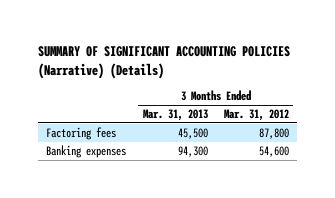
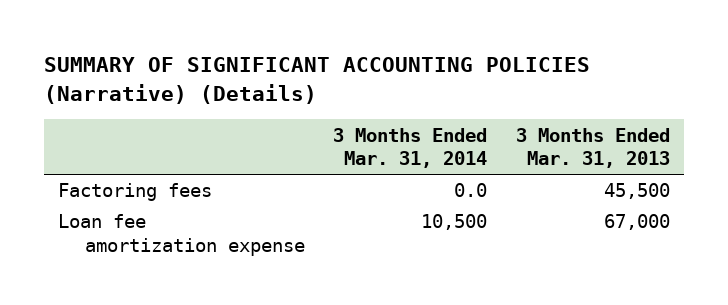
[224,109,290,122] Mar. 31, 2012 -> none
none -> [333,127,488,169] 3 Months Ended Mar. 31, 2014
[46,145,127,159] Banking expenses -> none
none -> [58,214,305,257] Loan fee amortization expense

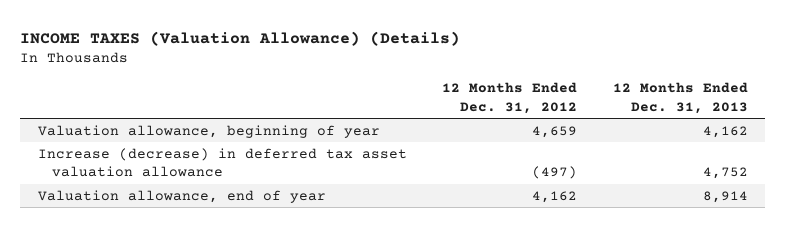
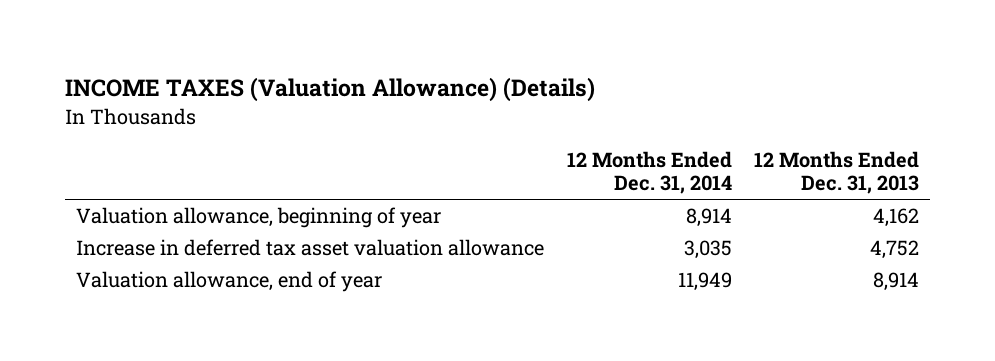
[442,82,578,114] 12 Months Ended Dec. 31, 2012 -> none
none -> [566,151,732,195] 12 Months Ended Dec. 31, 2014
[38,147,408,178] Increase (decrease) in deferred tax asset valuation allowance -> [76,239,545,257] Increase in deferred tax asset valuation allowance

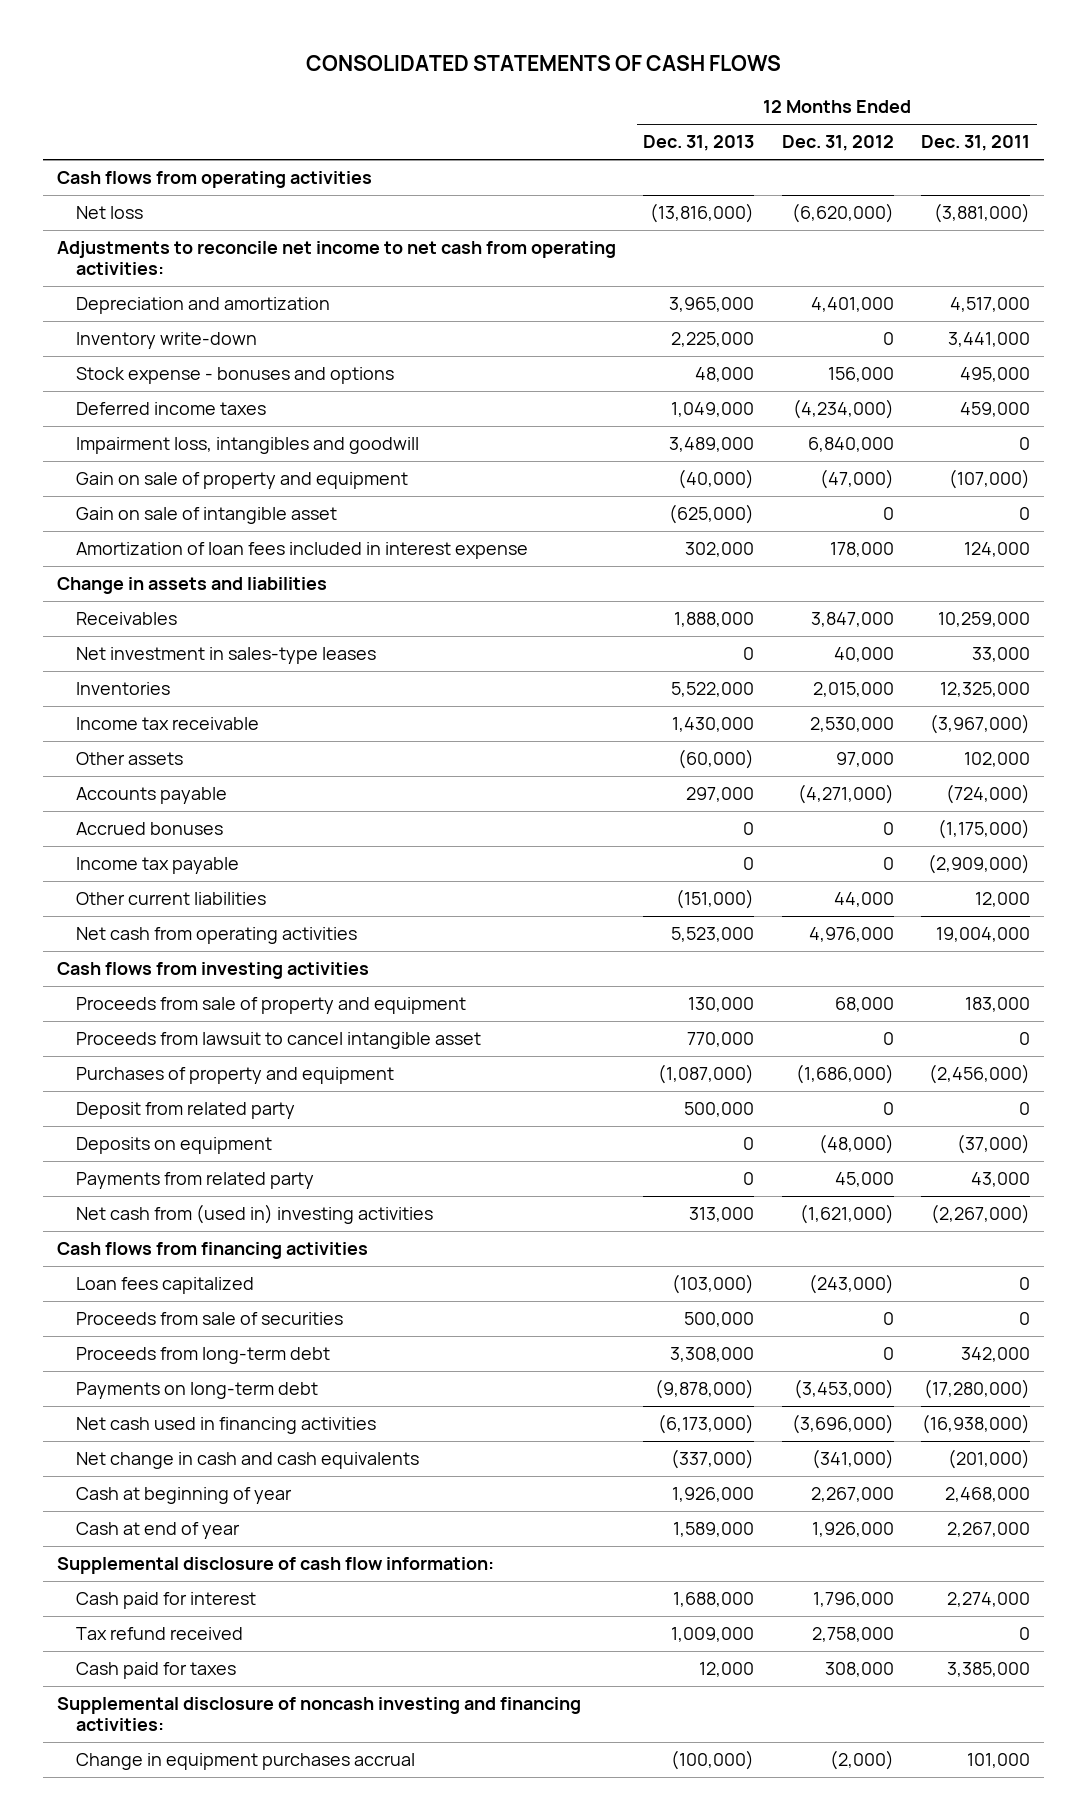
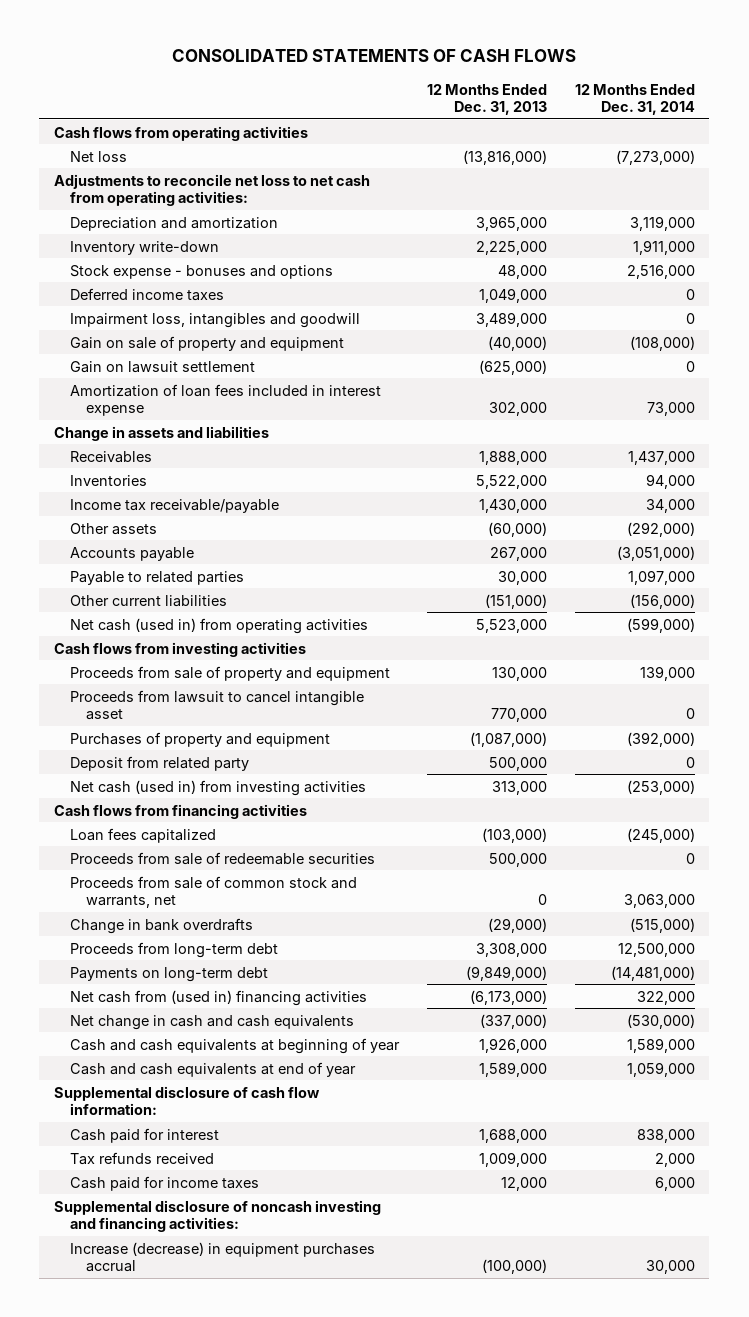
[781,135,894,152] Dec. 31, 2012 -> none
[921,135,1031,152] Dec. 31, 2011 -> none
none -> [575,83,696,115] 12 Months Ended Dec. 31, 2014
[56,241,616,276] Adjustments to reconcile net income to net cash from operating activities: -> [53,173,370,206] Adjustments to reconcile net loss to net cash from operating activities:
[76,507,338,525] Gain on sale of intangible asset -> [69,360,255,373] Gain on lawsuit settlement
[76,647,377,665] Net investment in sales-type leases -> none
[76,717,260,731] Income tax receivable -> [69,498,279,513] Income tax receivable/payable
[76,822,224,836] Accrued bonuses -> none
[76,857,240,875] Income tax payable -> none
[686,787,755,803] 297,000 -> [490,546,548,561] 267,000
none -> [69,570,244,585] Payable to related parties
[76,927,358,945] Net cash from operating activities -> [69,617,368,634] Net cash (used in) from operating activities
[76,1137,273,1155] Deposits on equipment -> none
[76,1172,315,1190] Payments from related party -> none
[76,1204,434,1225] Net cash from (used in) investing activities -> [69,779,366,796] Net cash (used in) from investing activities
[76,1312,344,1326] Proceeds from sale of securities -> [69,851,375,865] Proceeds from sale of redeemable securities
none -> [69,875,357,908] Proceeds from sale of common stock and warrants, net
none -> [69,917,253,934] Change in bank overdrafts
[655,1379,755,1400] (9,878,000) -> [466,965,548,981] (9,849,000)
[76,1417,377,1435] Net cash used in financing activities -> [69,989,367,1006] Net cash from (used in) financing activities
[76,1487,293,1505] Cash at beginning of year -> [69,1037,400,1054] Cash and cash equivalents at beginning of year
[76,1522,241,1540] Cash at end of year -> [69,1061,356,1077] Cash and cash equivalents at end of year
[76,1627,244,1641] Tax refund received -> [69,1151,214,1165] Tax refunds received
[76,1662,237,1680] Cash paid for taxes -> [69,1175,259,1191] Cash paid for income taxes
[76,1753,416,1771] Change in equipment purchases accrual -> [69,1241,375,1272] Increase (decrease) in equipment purchases accrual

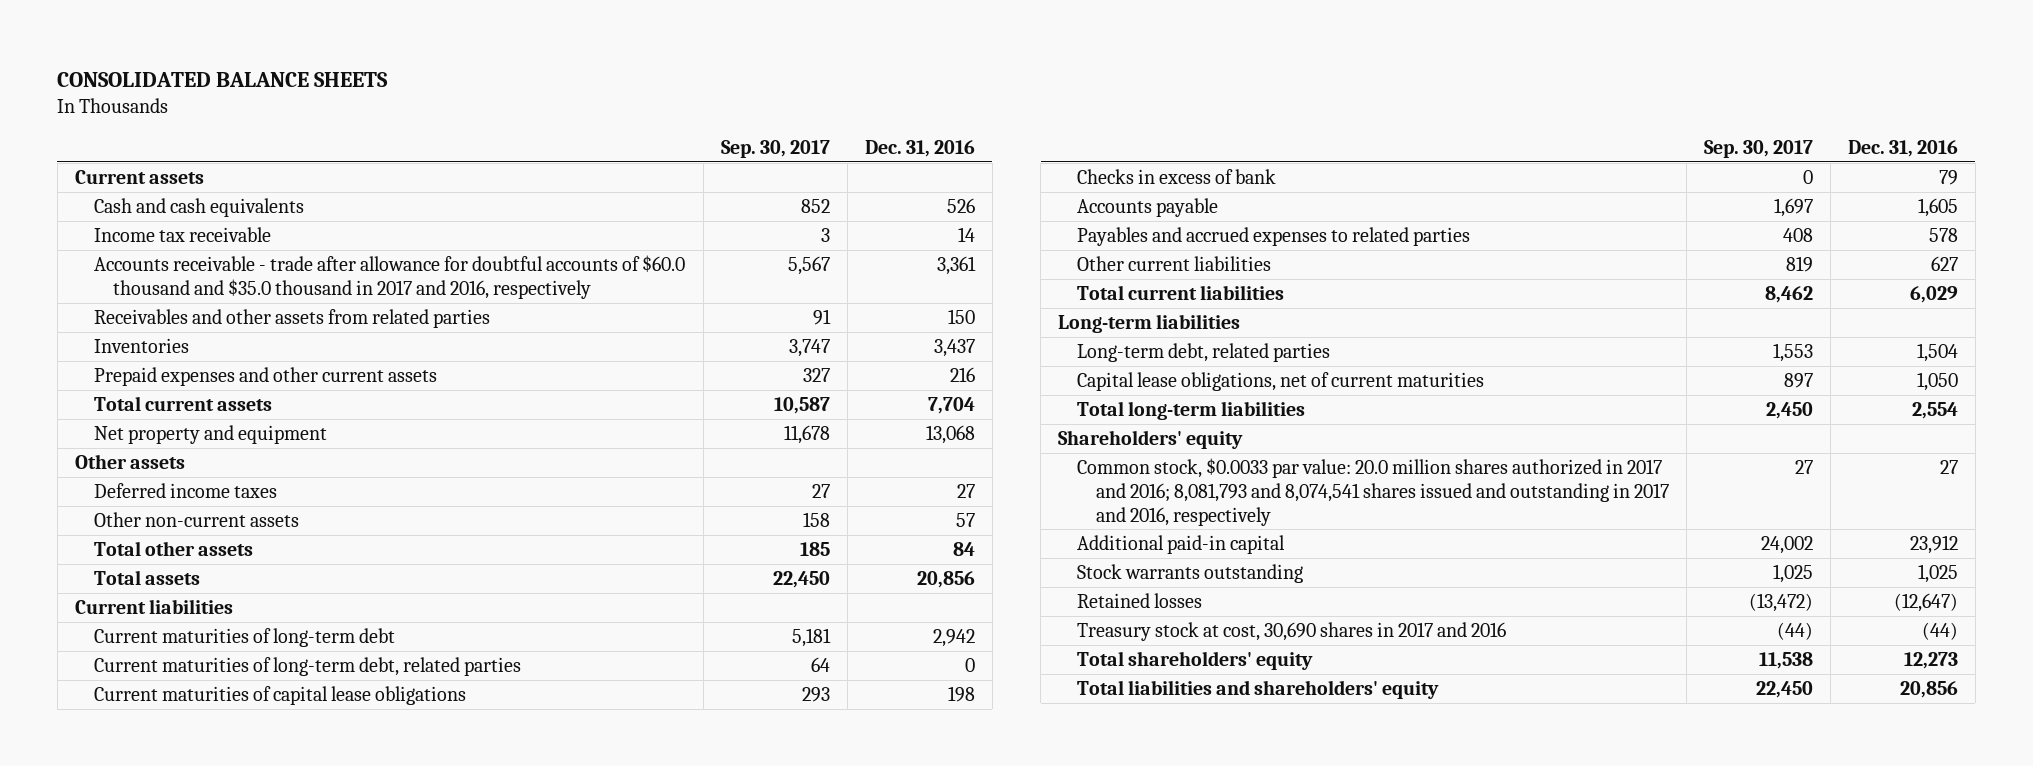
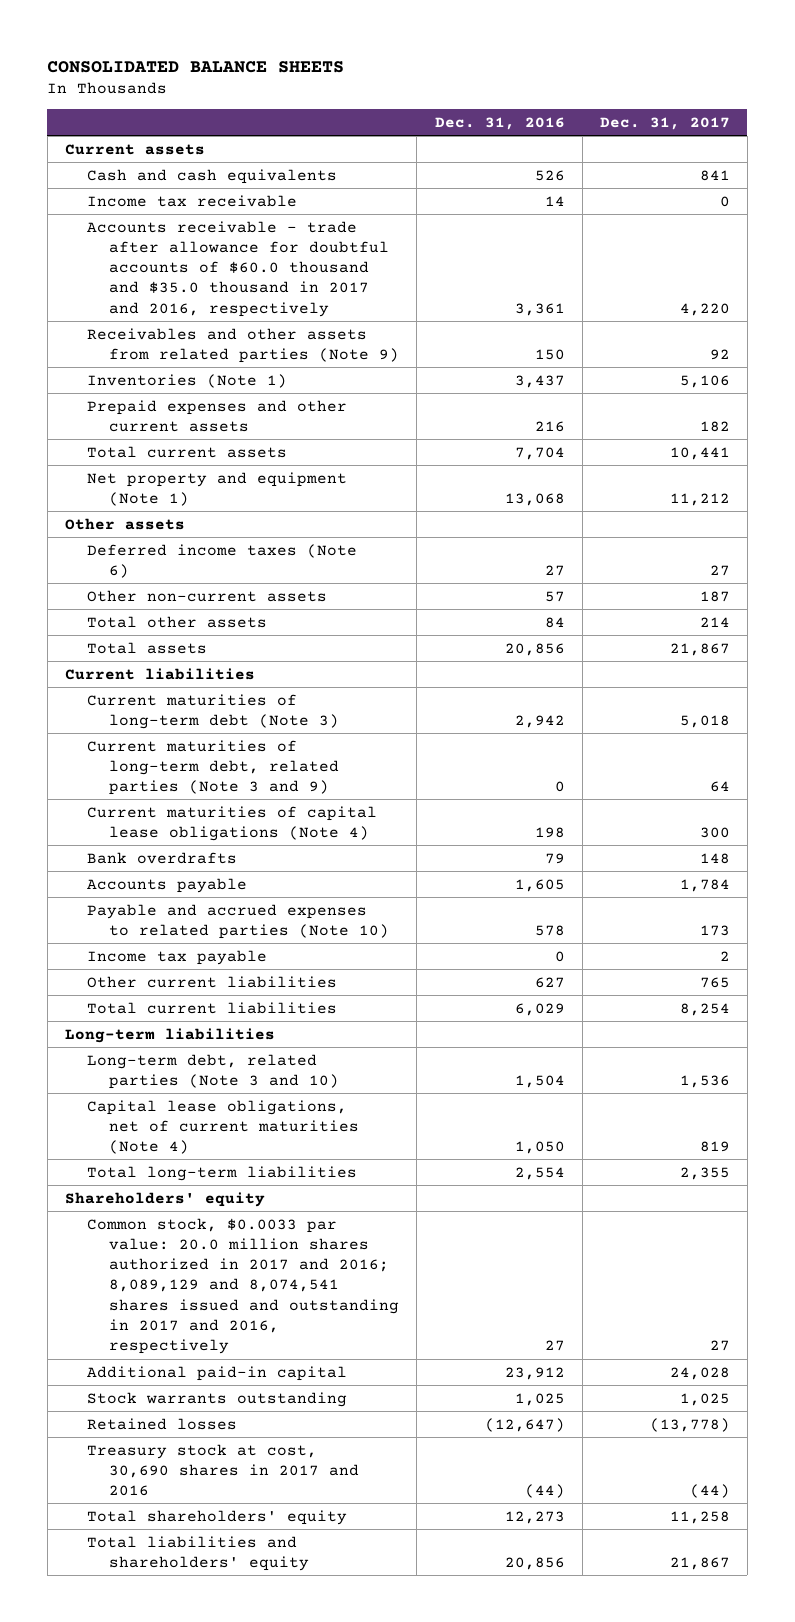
[721,139,831,158] Sep. 30, 2017 -> none
none -> [599,116,730,130] Dec. 31, 2017
[93,308,490,328] Receivables and other assets from related parties -> [87,327,400,363] Receivables and other assets from related parties (Note 9)
[93,337,189,353] Inventories -> [87,373,288,388] Inventories (Note 1)
[93,424,327,444] Net property and equipment -> [87,471,348,506] Net property and equipment (Note 1)
[93,482,277,498] Deferred income taxes -> [87,543,358,578] Deferred income taxes (Note 6)
[93,627,395,647] Current maturities of long-term debt -> [87,693,340,729] Current maturities of long-term debt (Note 3)
[93,656,521,676] Current maturities of long-term debt, related parties -> [87,739,340,796] Current maturities of long-term debt, related parties (Note 3 and 9)
[93,685,466,705] Current maturities of capital lease obligations -> [87,805,378,841] Current maturities of capital lease obligations (Note 4)
[1077,168,1277,184] Checks in excess of bank -> [87,851,238,864] Bank overdrafts
[1077,226,1471,246] Payables and accrued expenses to related parties -> [87,903,390,939] Payable and accrued expenses to related parties (Note 10)
none -> [87,949,268,965] Income tax payable
[1077,342,1331,362] Long-term debt, related parties -> [87,1053,340,1089] Long-term debt, related parties (Note 3 and 10)
[1077,371,1485,391] Capital lease obligations, net of current maturities -> [87,1099,360,1155] Capital lease obligations, net of current maturities (Note 4)
[1077,457,1670,526] Common stock, $0.0033 par value: 20.0 million shares authorized in 2017 and 2016; 8,081,793 and 8,074,541 shares issued and outstanding in 2017 and 2016, respectively -> [87,1217,400,1355] Common stock, $0.0033 par value: 20.0 million shares authorized in 2017 and 2016; 8,089,129 and 8,074,541 shares issued and outstanding in 2017 and 2016, respectively

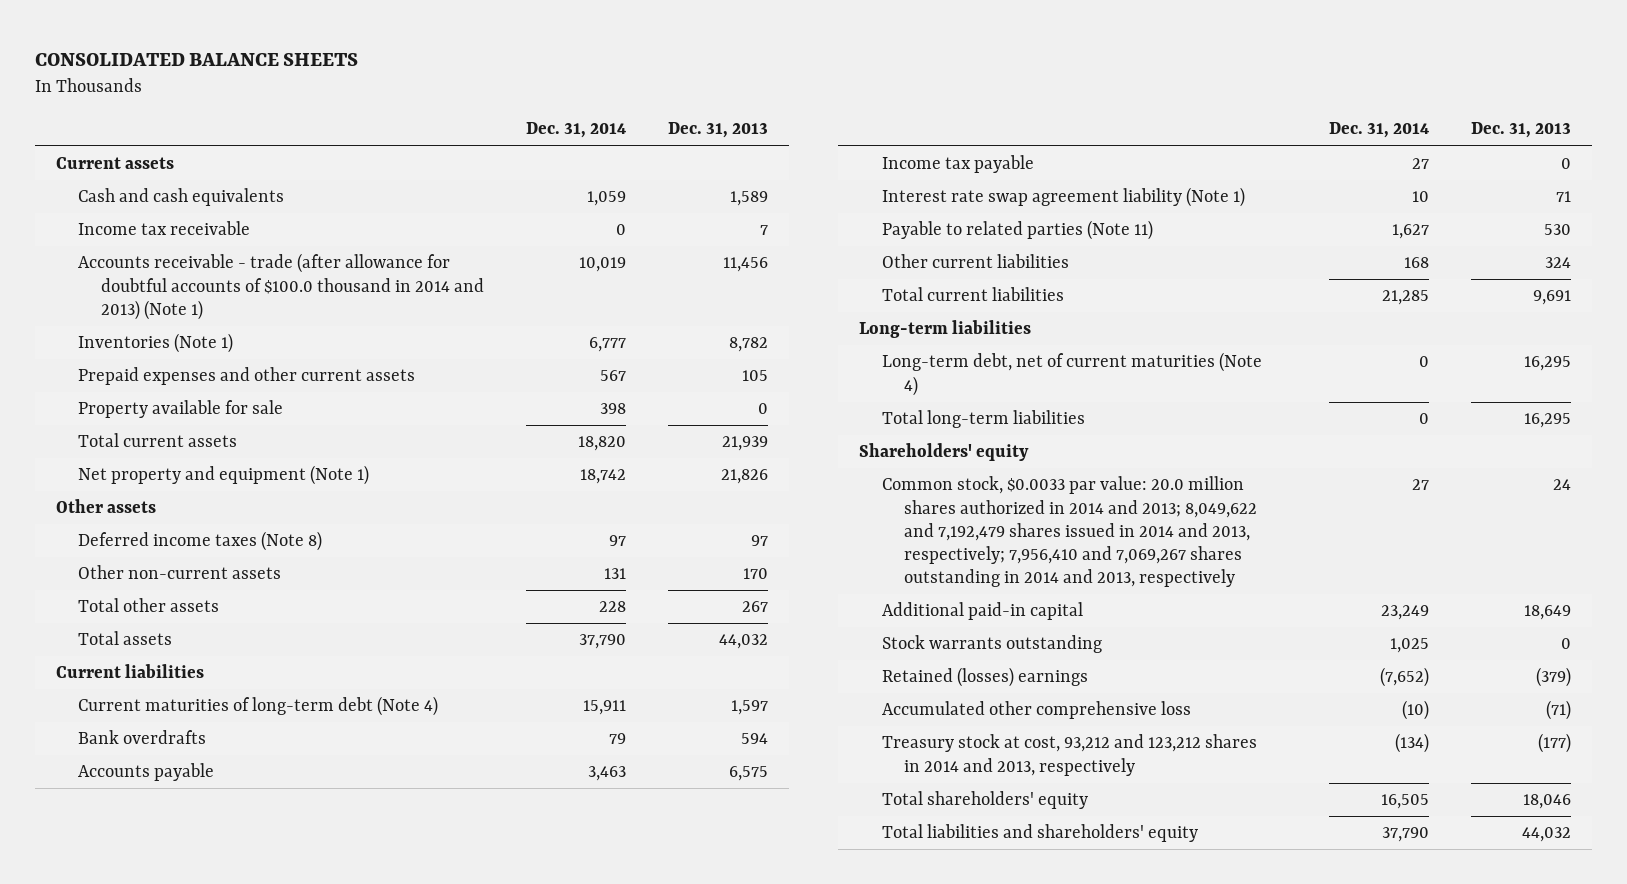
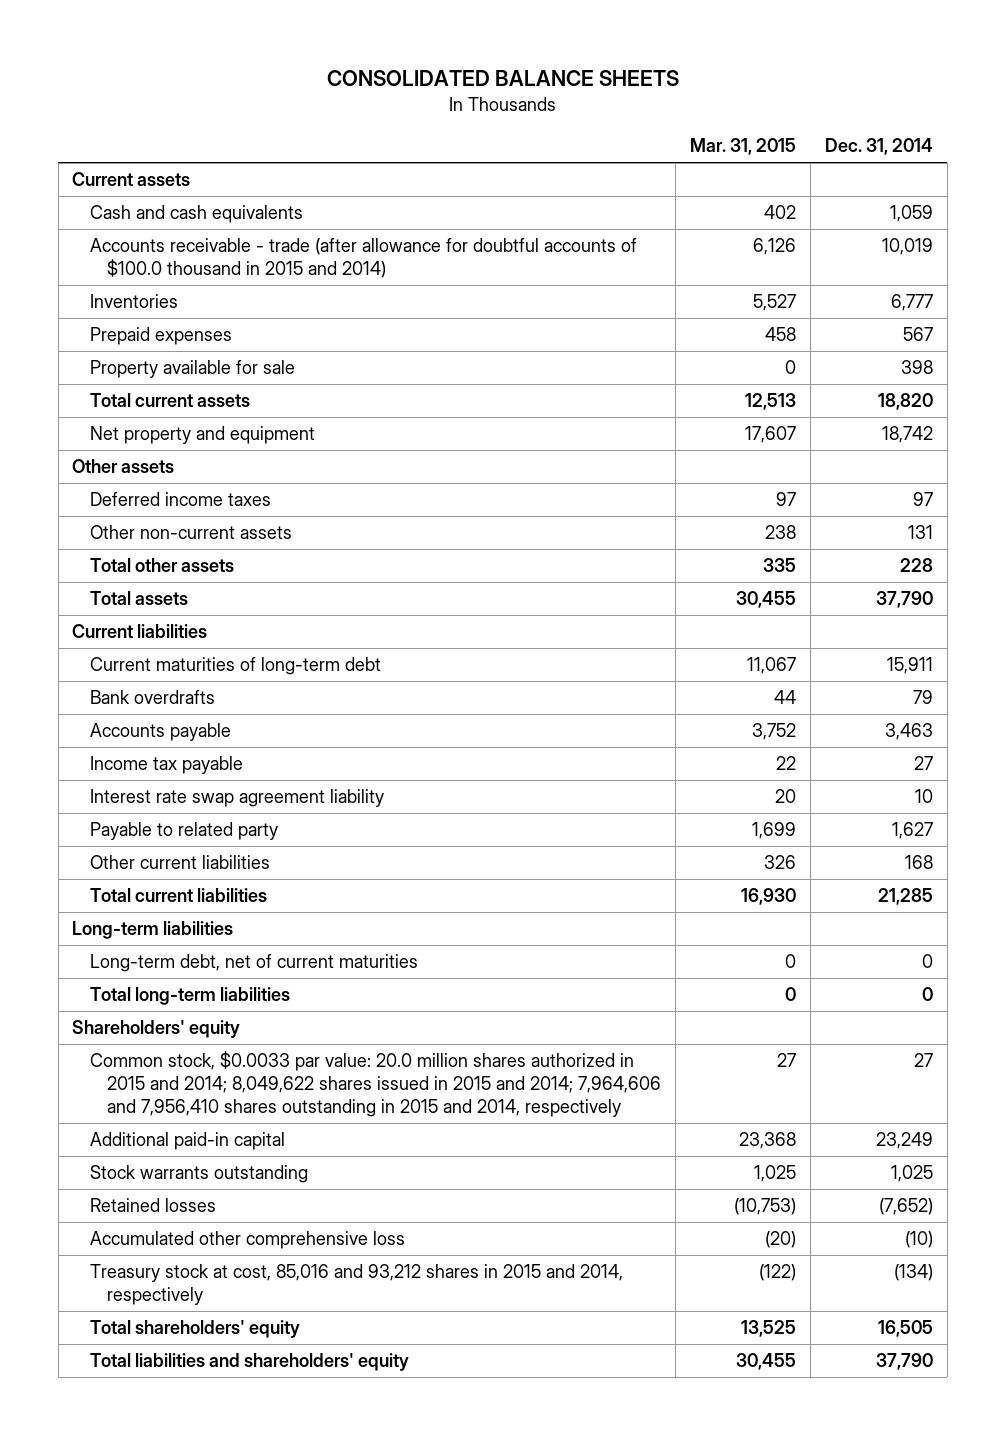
[667,122,768,139] Dec. 31, 2013 -> none
none -> [690,138,797,156] Mar. 31, 2015
[78,221,251,236] Income tax receivable -> none
[78,253,484,320] Accounts receivable - trade (after allowance for doubtful accounts of $100.0 thousand in 2014 and 2013) (Note 1) -> [89,238,637,279] Accounts receivable - trade (after allowance for doubtful accounts of $100.0 thousand in 2015 and 2014)
[78,333,234,354] Inventories (Note 1) -> [89,294,178,309] Inventories
[78,367,416,386] Prepaid expenses and other current assets -> [89,327,232,346] Prepaid expenses
[78,465,370,486] Net property and equipment (Note 1) -> [89,426,315,445] Net property and equipment
[78,531,323,552] Deferred income taxes (Note 8) -> [89,492,271,507] Deferred income taxes
[78,696,439,717] Current maturities of long-term debt (Note 4) -> [89,657,381,676] Current maturities of long-term debt
[881,187,1245,208] Interest rate swap agreement liability (Note 1) -> [89,789,384,808] Interest rate swap agreement liability
[881,220,1153,241] Payable to related parties (Note 11) -> [89,822,278,841] Payable to related party
[881,352,1262,396] Long-term debt, net of current maturities (Note 4) -> [89,954,418,973] Long-term debt, net of current maturities
[881,476,1258,588] Common stock, $0.0033 par value: 20.0 million shares authorized in 2014 and 2013; 8,049,622 and 7,192,479 shares issued in 2014 and 2013, respectively; 7,956,410 and 7,069,267 shares outstanding in 2014 and 2013, respectively -> [89,1051,662,1117] Common stock, $0.0033 par value: 20.0 million shares authorized in 2015 and 2014; 8,049,622 shares issued in 2015 and 2014; 7,964,606 and 7,956,410 shares outstanding in 2015 and 2014, respectively
[881,667,1088,688] Retained (losses) earnings -> [89,1198,216,1213] Retained losses
[881,734,1257,776] Treasury stock at cost, 93,212 and 123,212 shares in 2014 and 2013, respectively -> [89,1264,623,1306] Treasury stock at cost, 85,016 and 93,212 shares in 2015 and 2014, respectively

